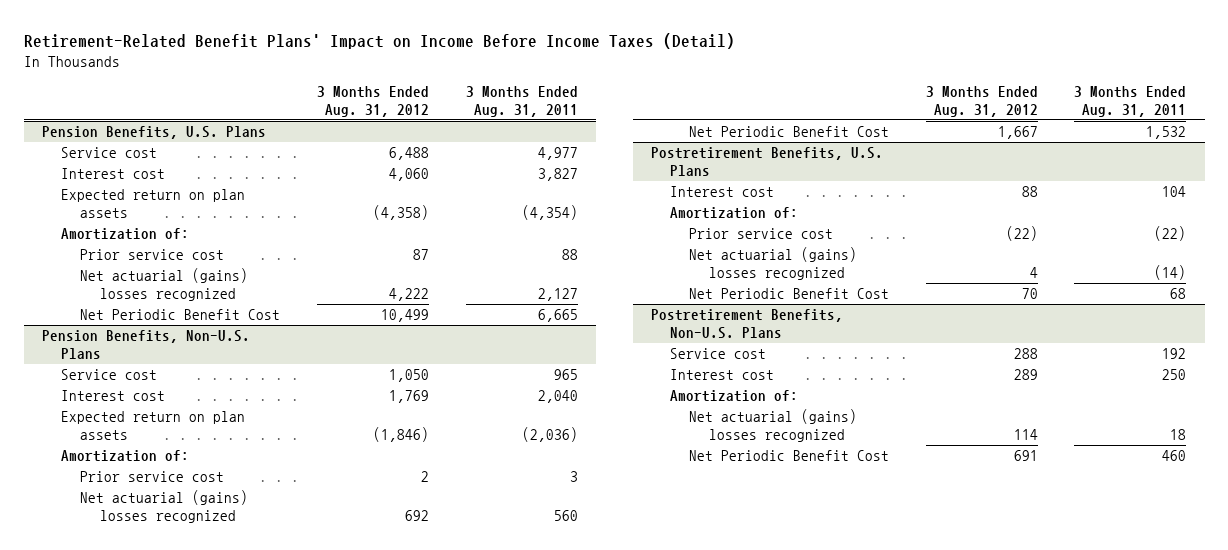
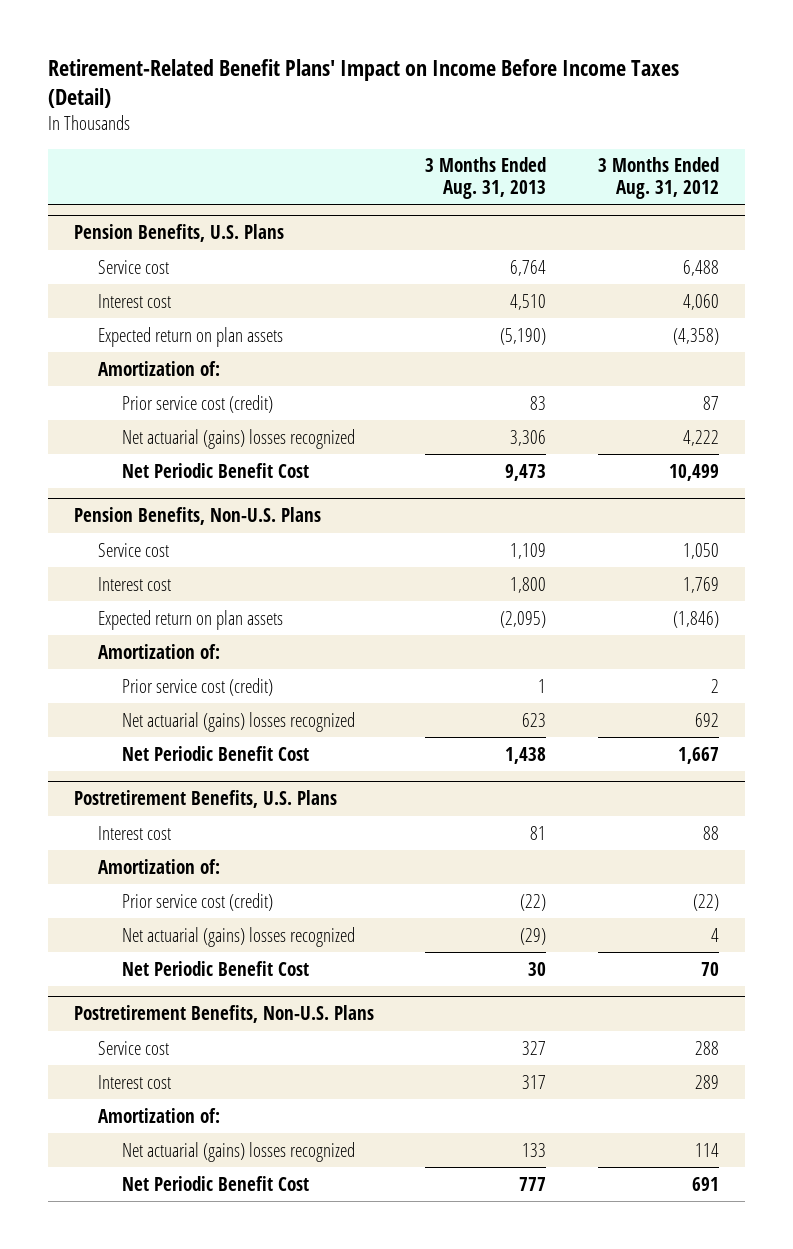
[465,86,578,117] 3 Months Ended Aug. 31, 2011 -> none
none -> [425,157,547,199] 3 Months Ended Aug. 31, 2013
[80,249,225,261] Prior service cost -> [121,394,273,413] Prior service cost (credit)
[80,471,225,483] Prior service cost -> [121,677,273,696] Prior service cost (credit)
[689,228,834,240] Prior service cost -> [121,892,273,911] Prior service cost (credit)

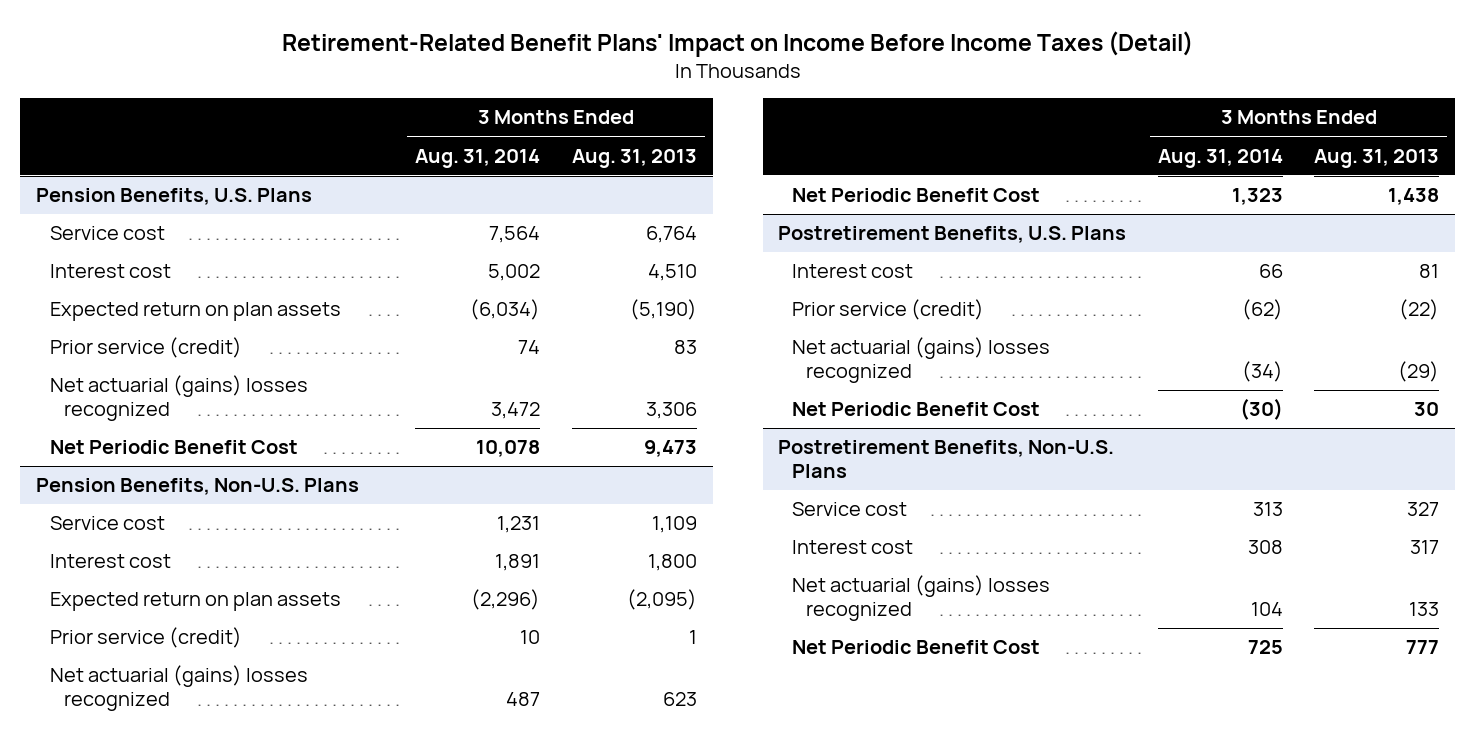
[598,157,720,199] 3 Months Ended Aug. 31, 2012 -> none
none -> [415,148,541,168] Aug. 31, 2014
[97,360,220,376] Amortization of: -> none
[121,394,273,413] Prior service cost (credit) -> [49,337,242,359] Prior service (credit)
[97,643,220,659] Amortization of: -> none
[121,677,273,696] Prior service cost (credit) -> [49,627,242,649] Prior service (credit)
[97,858,220,874] Amortization of: -> none
[121,892,273,911] Prior service cost (credit) -> [792,299,985,321] Prior service (credit)
[97,1107,220,1123] Amortization of: -> none

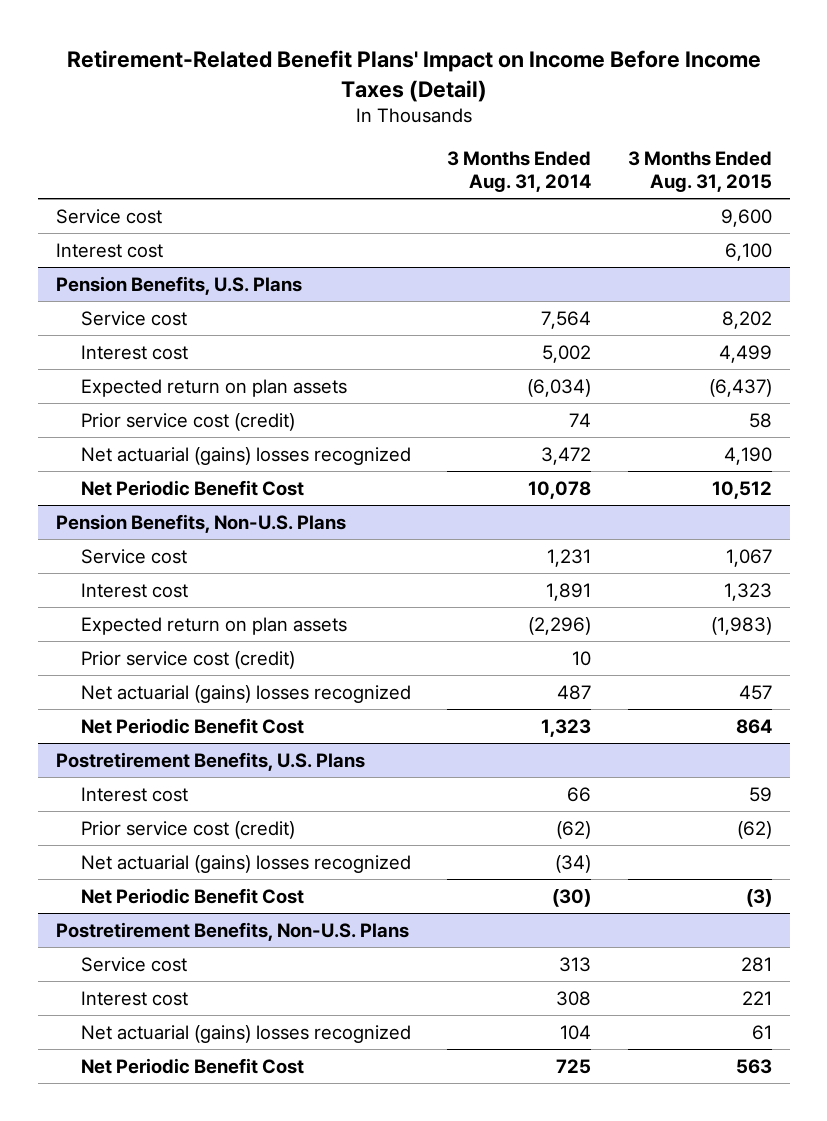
[571,148,697,168] Aug. 31, 2013 -> none
none -> [627,151,772,192] 3 Months Ended Aug. 31, 2015
none -> [55,208,162,224] Service cost
none -> [55,242,163,258] Interest cost
[49,337,242,359] Prior service (credit) -> [80,412,295,431] Prior service cost (credit)
[49,627,242,649] Prior service (credit) -> [80,650,295,669] Prior service cost (credit)
[792,299,985,321] Prior service (credit) -> [80,820,295,839] Prior service cost (credit)

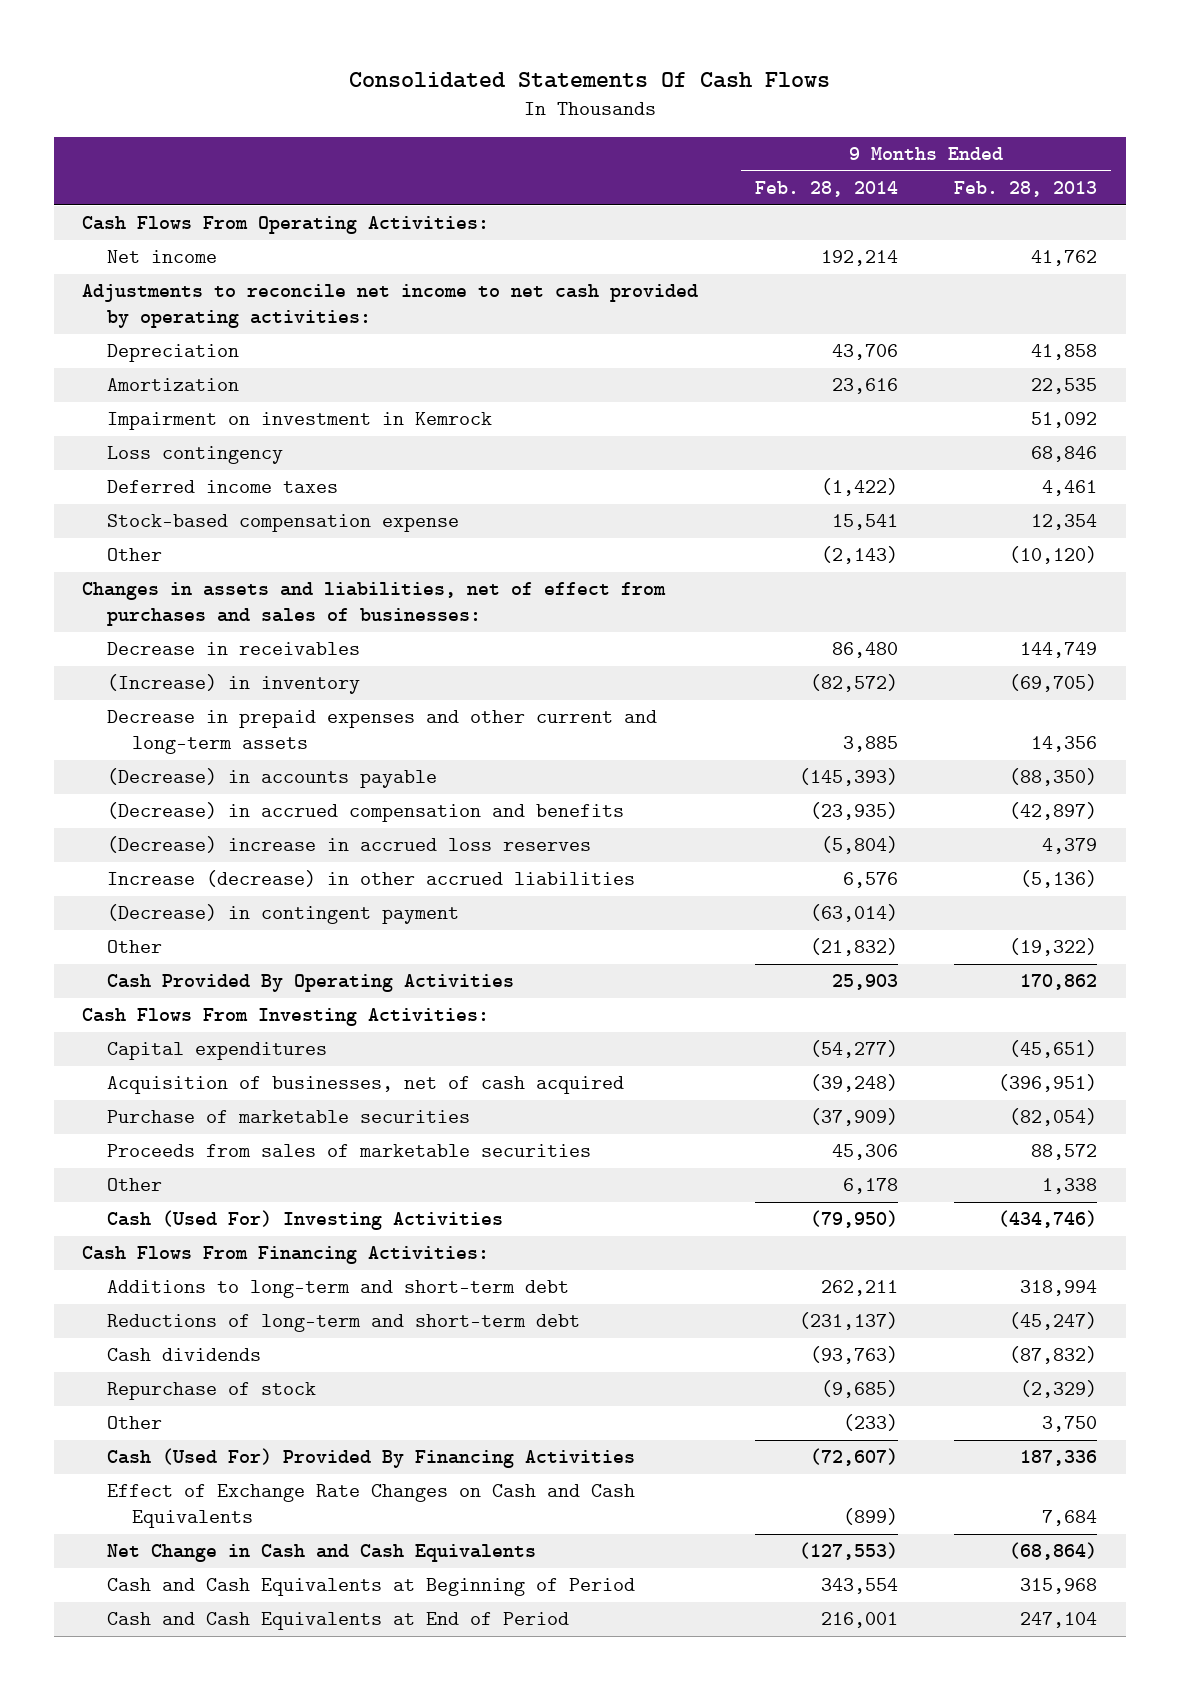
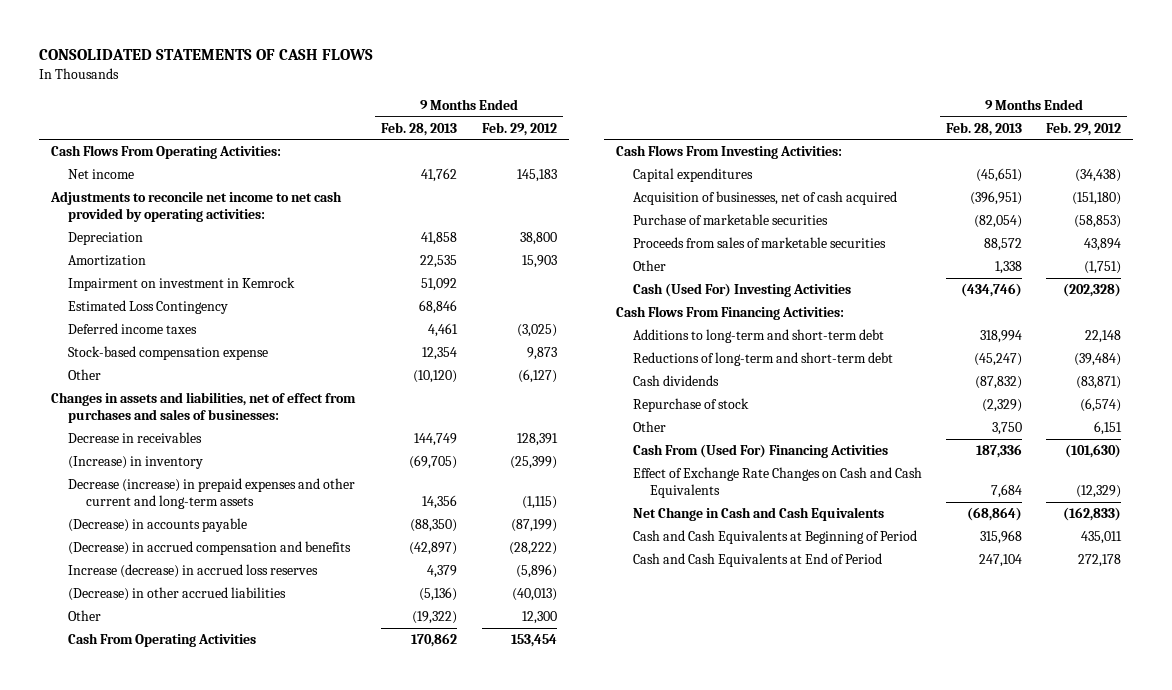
[348,71,830,88] Consolidated Statements Of Cash Flows -> [38,49,373,61] CONSOLIDATED STATEMENTS OF CASH FLOWS
[754,181,898,198] Feb. 28, 2014 -> none
none -> [481,121,557,136] Feb. 29, 2012
[107,446,284,465] Loss contingency -> [68,300,229,315] Estimated Loss Contingency
[107,710,658,755] Decrease in prepaid expenses and other current and long-term assets -> [68,478,356,510] Decrease (increase) in prepaid expenses and other current and long-term assets
[107,904,460,925] (Decrease) in contingent payment -> none
[107,836,592,854] (Decrease) increase in accrued loss reserves -> [68,564,319,579] Increase (decrease) in accrued loss reserves
[107,870,636,888] Increase (decrease) in other accrued liabilities -> [68,587,287,602] (Decrease) in other accrued liabilities
[107,974,515,993] Cash Provided By Operating Activities -> [68,633,257,648] Cash From Operating Activities
[107,1448,636,1469] Cash (Used For) Provided By Financing Activities -> [633,444,889,459] Cash From (Used For) Financing Activities

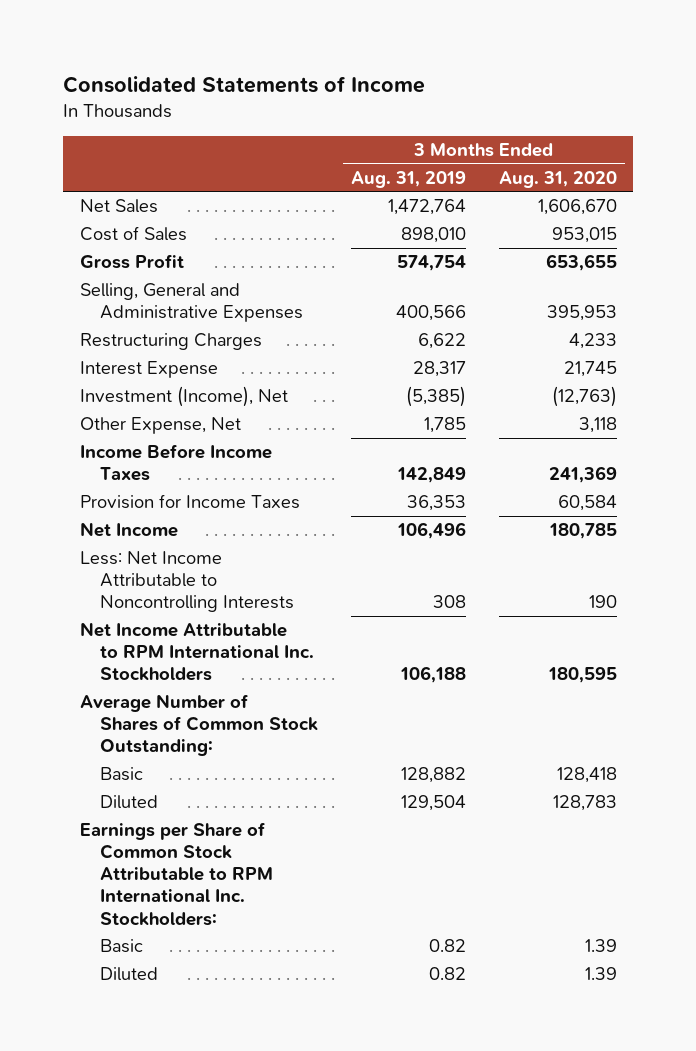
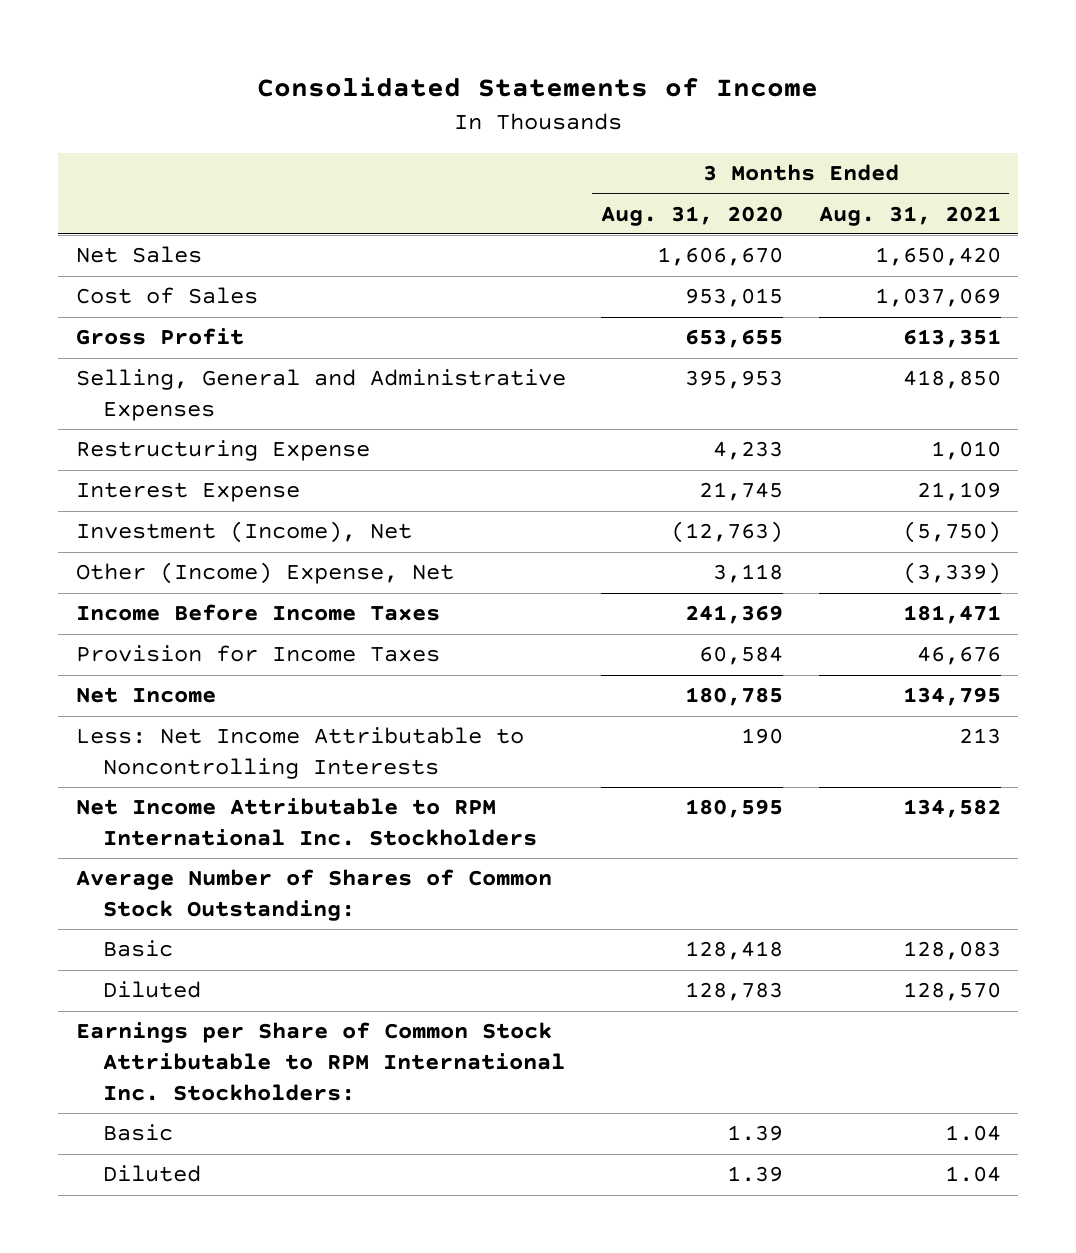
[351,170,467,188] Aug. 31, 2019 -> none
none -> [818,205,1001,226] Aug. 31, 2021
[79,333,262,351] Restructuring Charges -> [75,440,370,462] Restructuring Expense
[79,417,241,435] Other Expense, Net -> [75,562,454,585] Other (Income) Expense, Net

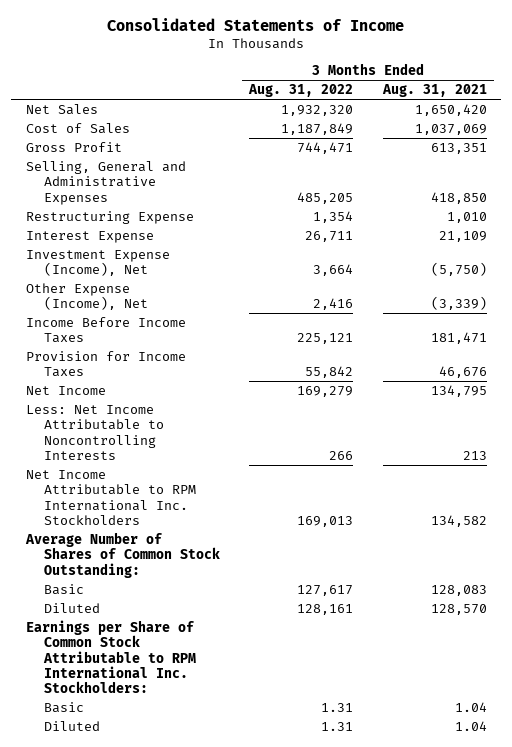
[601,205,784,226] Aug. 31, 2020 -> none
none -> [248,84,354,98] Aug. 31, 2022
[75,521,412,544] Investment (Income), Net -> [25,249,170,277] Investment Expense (Income), Net
[75,562,454,585] Other (Income) Expense, Net -> [25,282,149,311] Other Expense (Income), Net

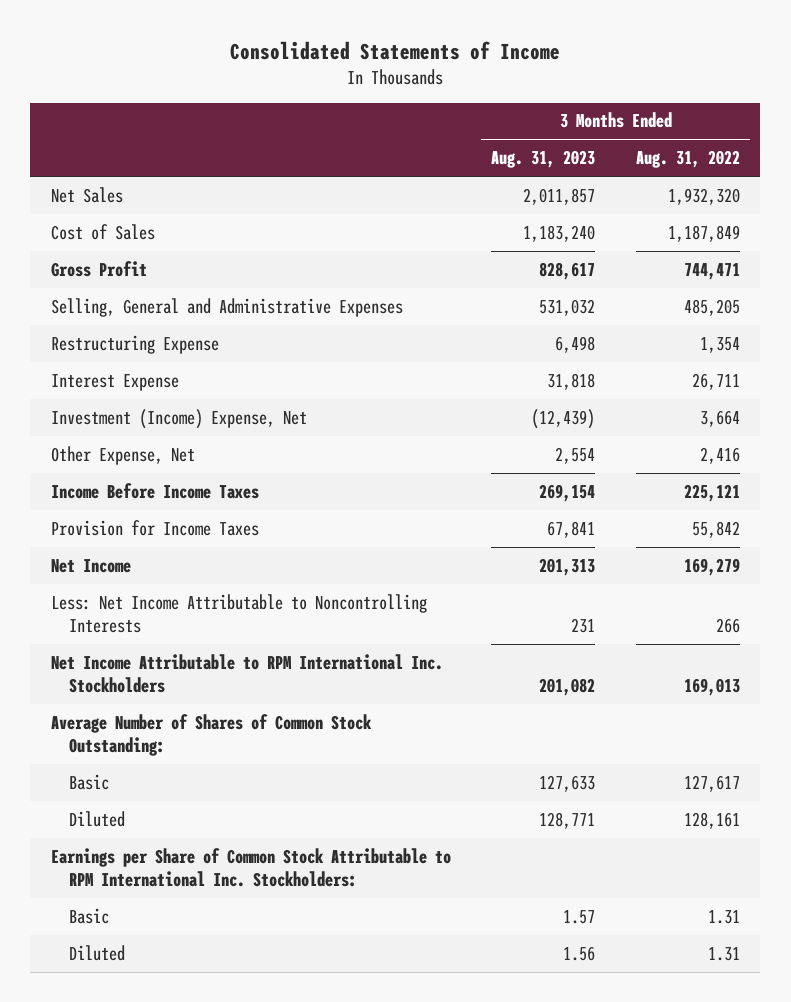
[381,84,487,98] Aug. 31, 2021 -> none
none -> [491,150,596,169] Aug. 31, 2023
[25,249,170,277] Investment Expense (Income), Net -> [50,408,307,429] Investment (Income) Expense, Net
[25,282,149,311] Other Expense (Income), Net -> [50,445,195,465] Other Expense, Net

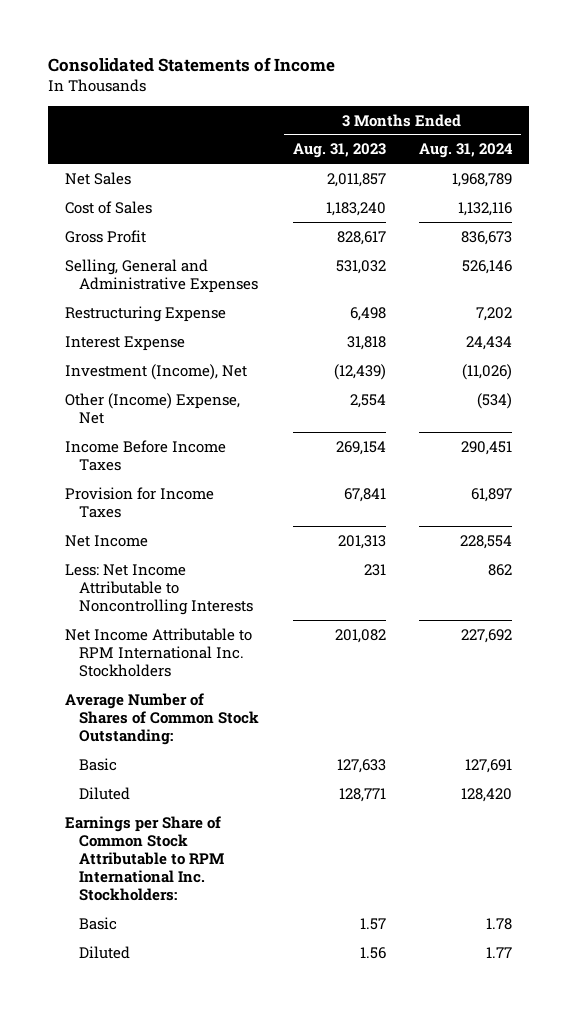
[635,150,740,169] Aug. 31, 2022 -> none
none -> [419,143,514,159] Aug. 31, 2024
[50,408,307,429] Investment (Income) Expense, Net -> [64,363,247,380] Investment (Income), Net
[50,445,195,465] Other Expense, Net -> [64,392,240,424] Other (Income) Expense, Net

